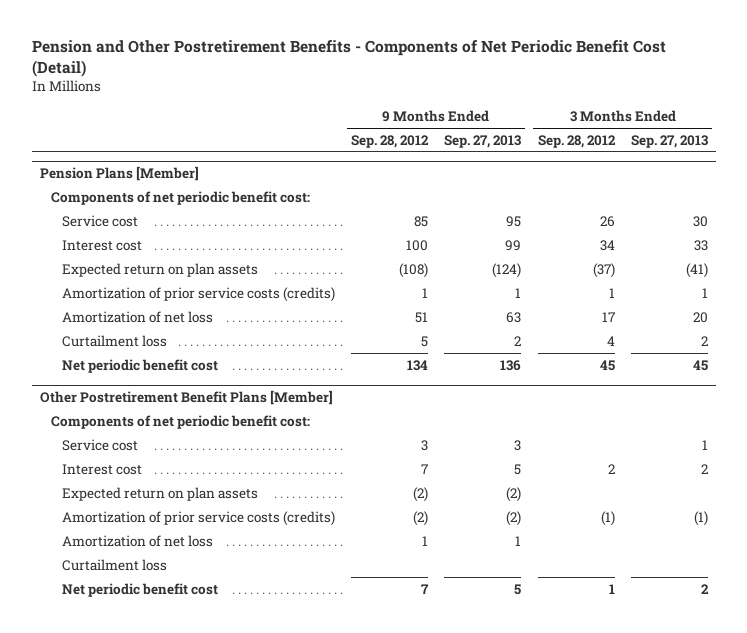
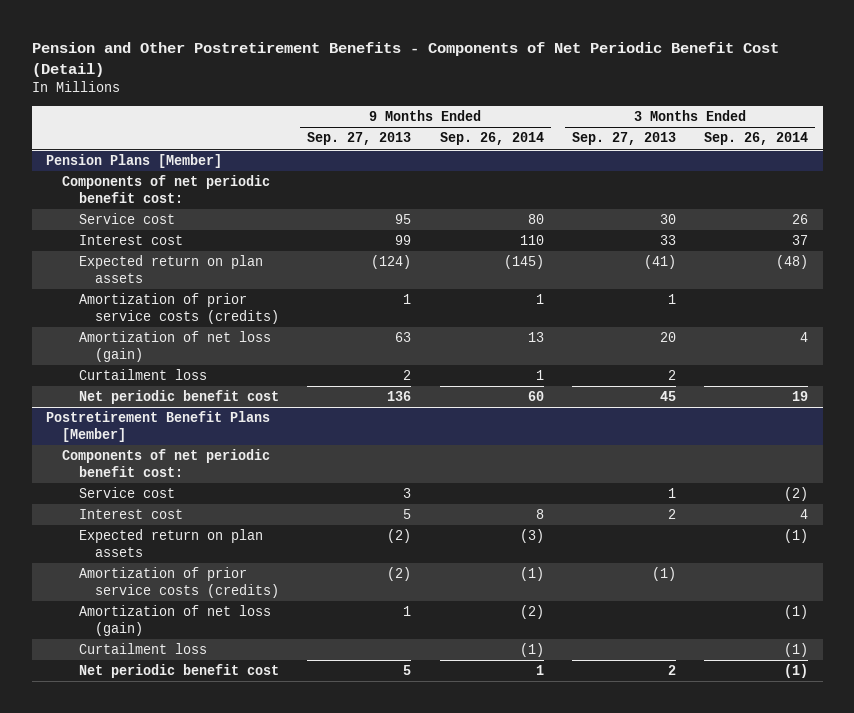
[351,134,430,148] Sep. 28, 2012 -> none
[537,134,616,148] Sep. 28, 2012 -> none
none -> [439,132,544,146] Sep. 26, 2014
none -> [704,132,809,146] Sep. 26, 2014
[62,310,214,323] Amortization of net loss -> [78,331,271,363] Amortization of net loss (gain)
[39,390,333,406] Other Postretirement Benefit Plans [Member] -> [45,411,270,443] Postretirement Benefit Plans [Member]
[62,534,214,547] Amortization of net loss -> [78,605,271,637] Amortization of net loss (gain)

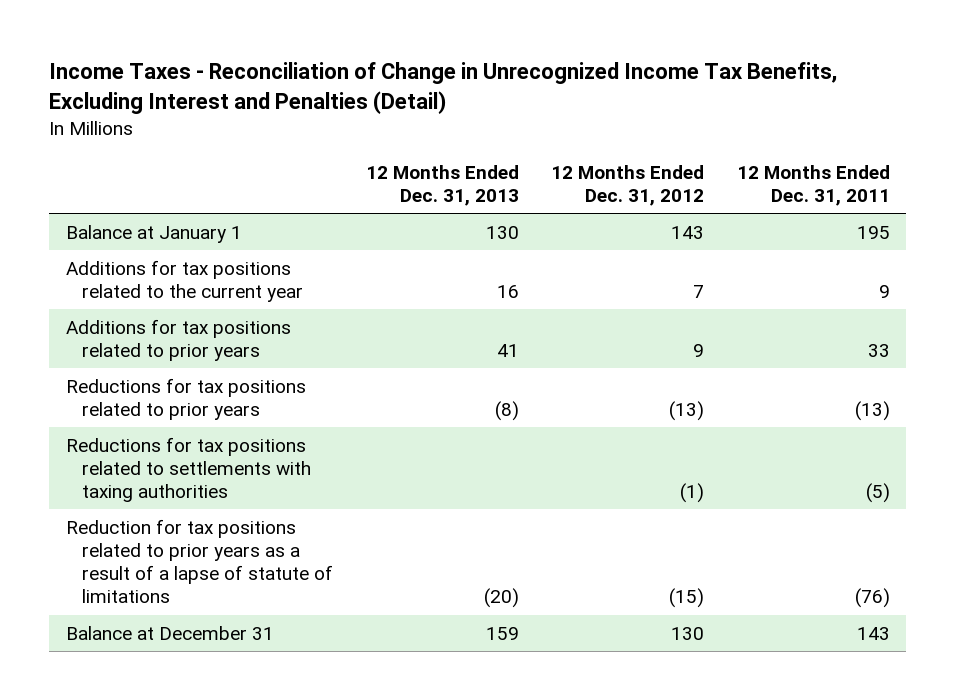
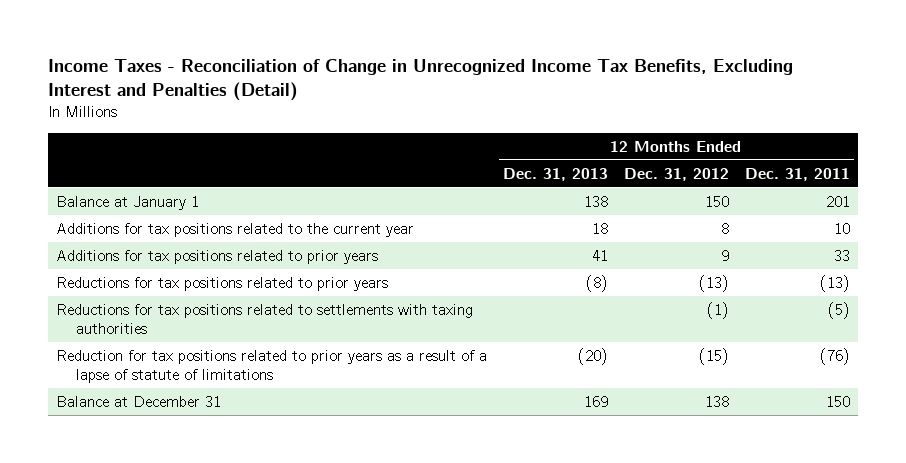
[485,225,519,239] 130 -> [584,195,609,207] 138
[671,225,705,239] 143 -> [704,195,729,207] 150
[856,225,890,239] 195 -> [825,195,850,207] 201
[496,285,519,299] 16 -> [592,222,609,234] 18
[693,285,705,299] 7 -> [720,222,729,234] 8
[878,285,890,299] 9 -> [833,222,850,234] 10
[485,626,519,640] 159 -> [584,395,609,407] 169
[671,626,705,640] 130 -> [704,395,729,407] 138
[856,626,890,640] 143 -> [825,395,850,407] 150

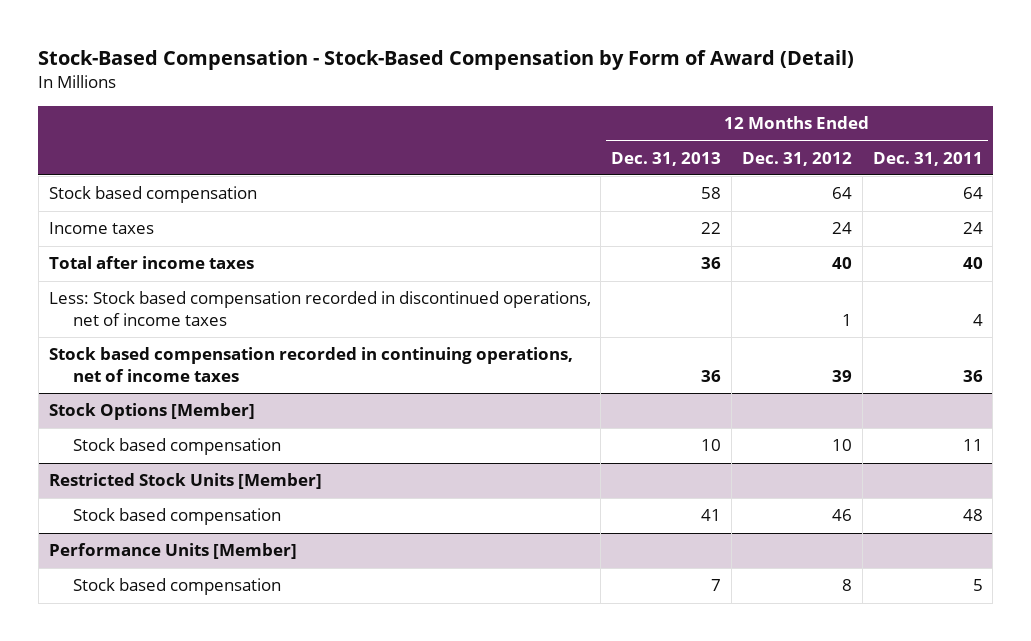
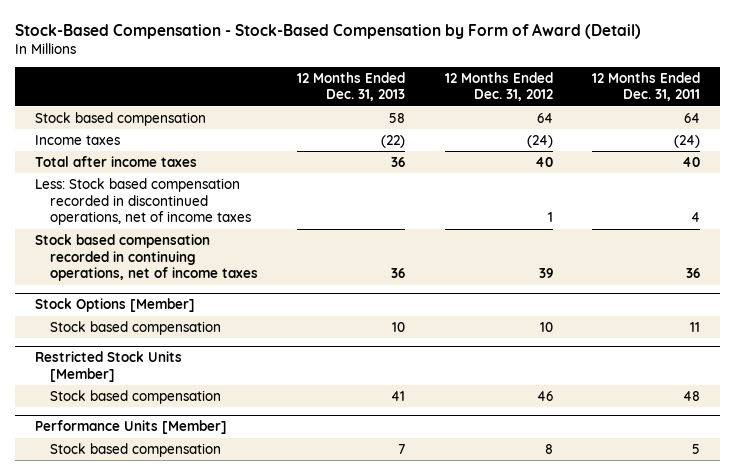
[701,222,722,235] 22 -> [381,134,406,148] (22)
[831,222,852,235] 24 -> [526,134,553,148] (24)
[962,222,983,235] 24 -> [673,134,700,148] (24)

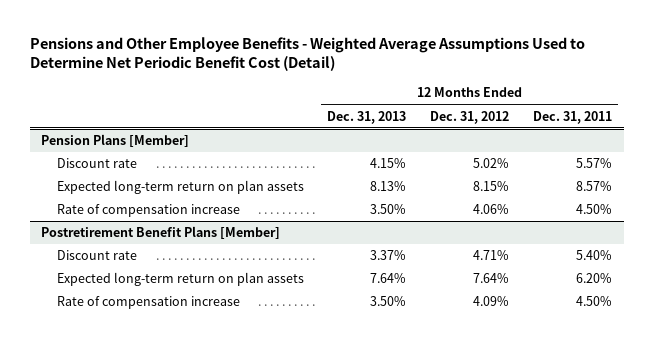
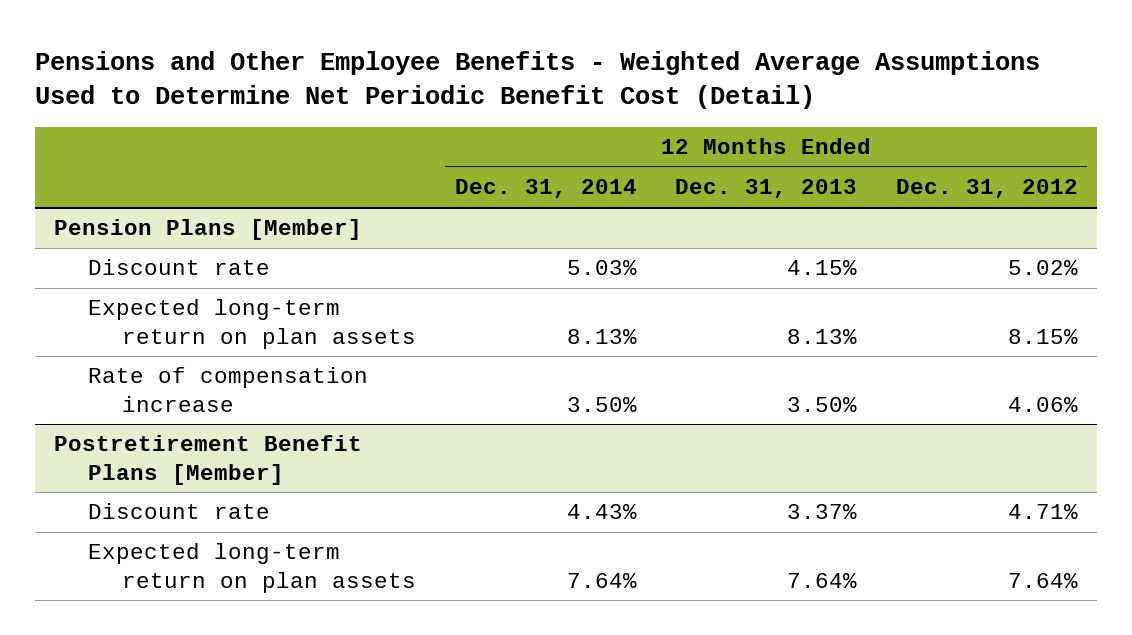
[533,110,613,124] Dec. 31, 2011 -> none
none -> [454,179,637,199] Dec. 31, 2014
[56,296,240,310] Rate of compensation increase -> none

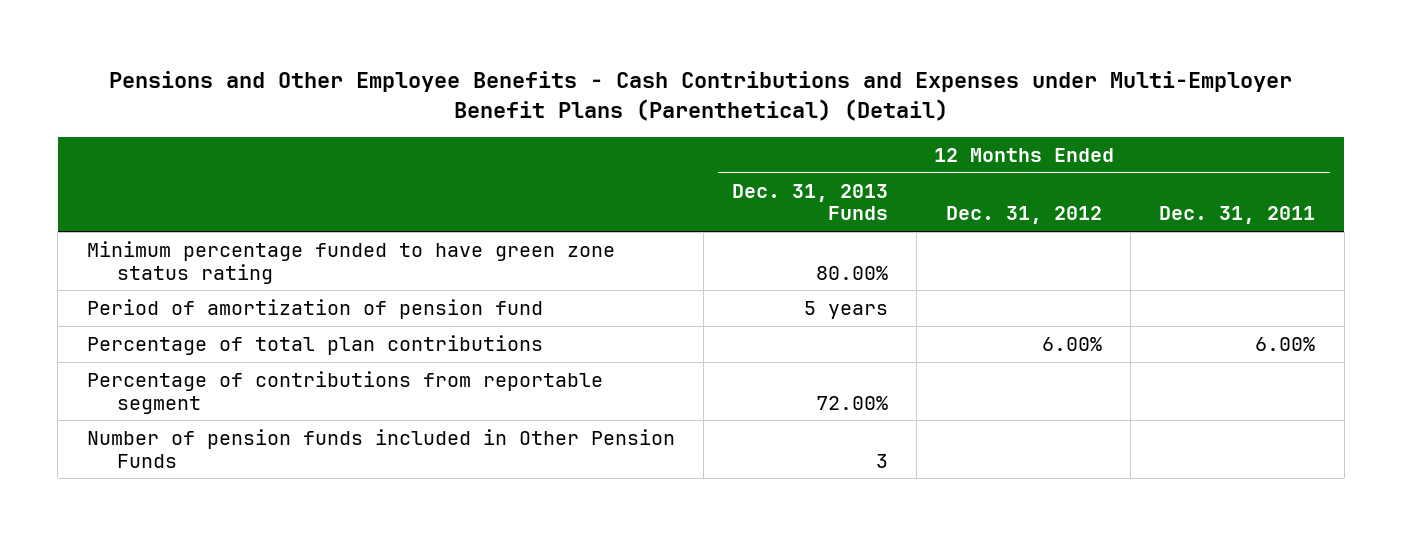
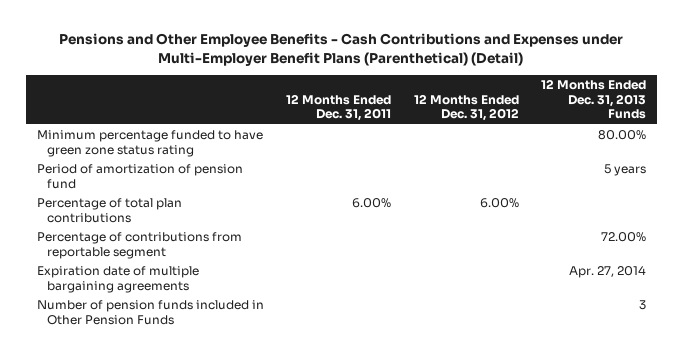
none -> [37,265,200,293] Expiration date of multiple bargaining agreements

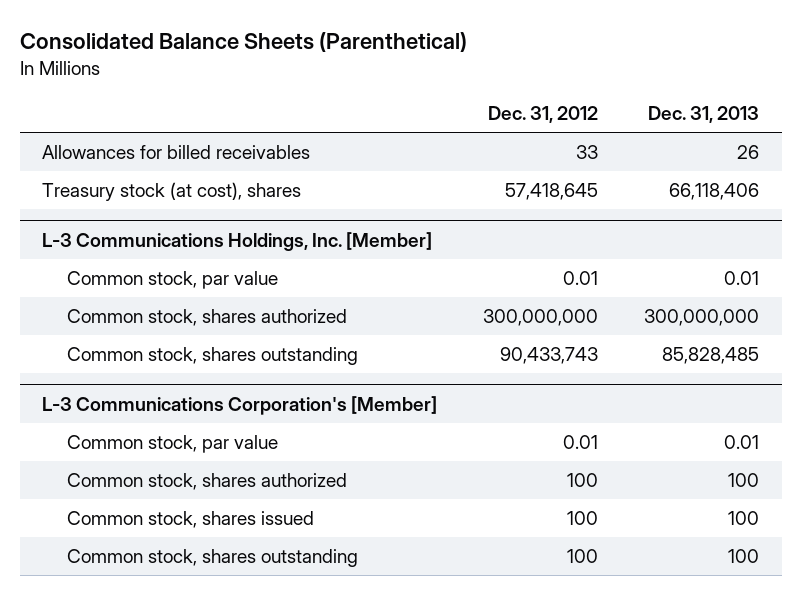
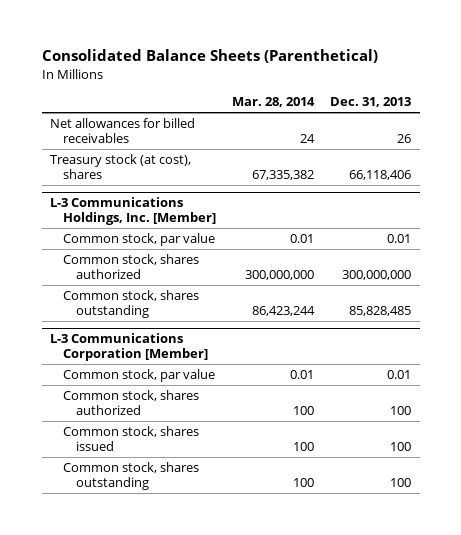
[488,106,599,124] Dec. 31, 2012 -> none
none -> [232,97,316,108] Mar. 28, 2014
[42,144,311,159] Allowances for billed receivables -> [50,117,196,143] Net allowances for billed receivables
[42,395,438,415] L-3 Communications Corporation's [Member] -> [50,333,208,362] L-3 Communications Corporation [Member]

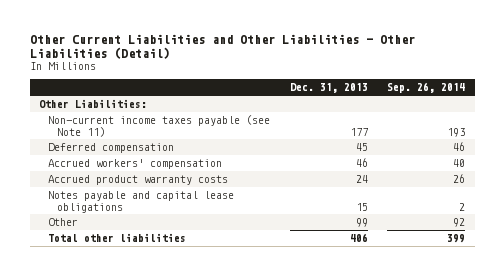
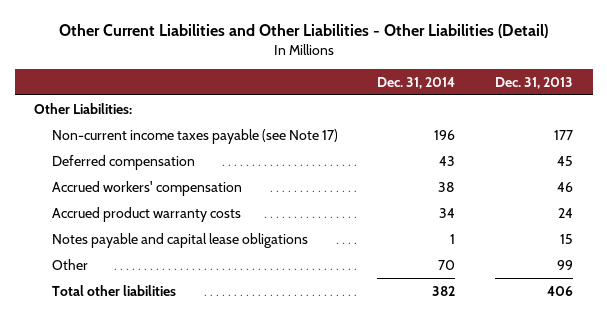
[387,82,466,94] Sep. 26, 2014 -> none
none -> [377,76,456,89] Dec. 31, 2014
[48,115,271,137] Non-current income taxes payable (see Note 11) -> [51,128,338,144] Non-current income taxes payable (see Note 17)

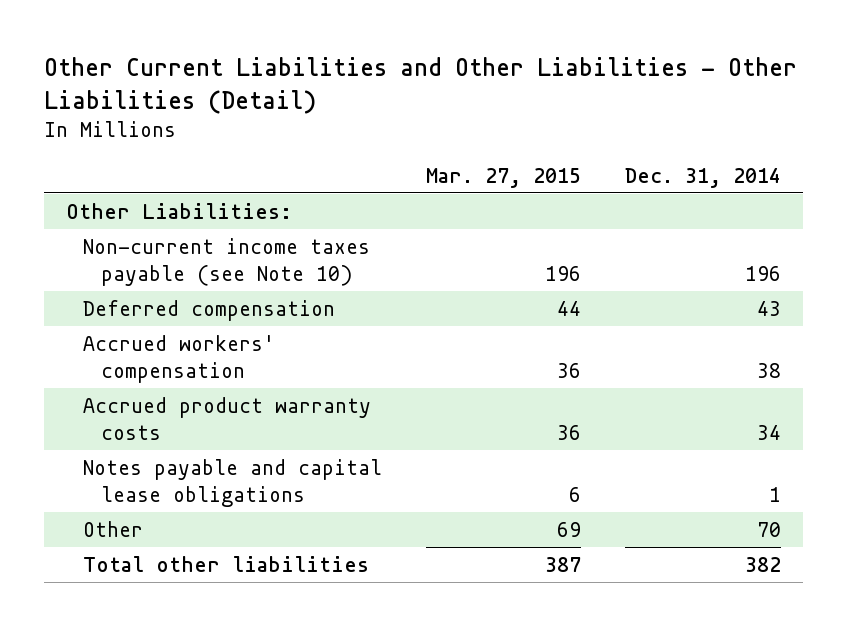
[494,76,573,89] Dec. 31, 2013 -> none
none -> [425,167,581,188] Mar. 27, 2015
[51,128,338,144] Non-current income taxes payable (see Note 17) -> [83,237,371,286] Non-current income taxes payable (see Note 10)

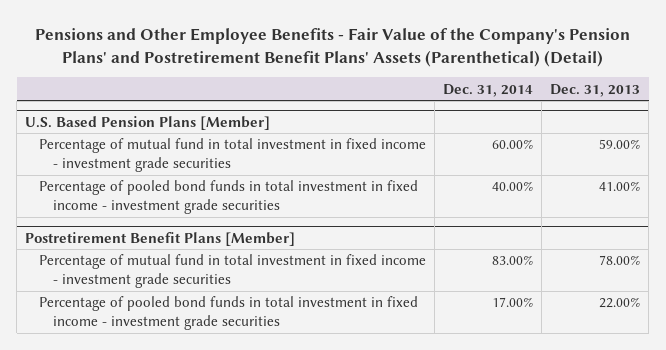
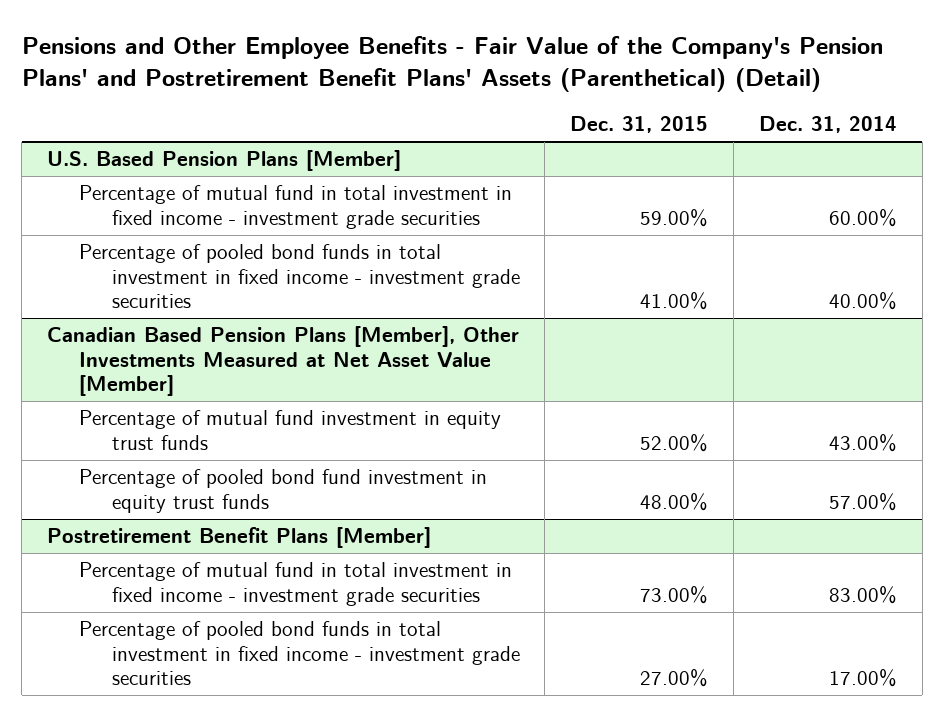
[550,83,641,97] Dec. 31, 2013 -> none
none -> [570,116,709,134] Dec. 31, 2015
none -> [47,326,520,397] Canadian Based Pension Plans [Member], Other Investments Measured at Net Asset Value [Member]
none -> [79,410,502,450] Percentage of mutual fund investment in equity trust funds
none -> [79,469,488,513] Percentage of pooled bond fund investment in equity trust funds

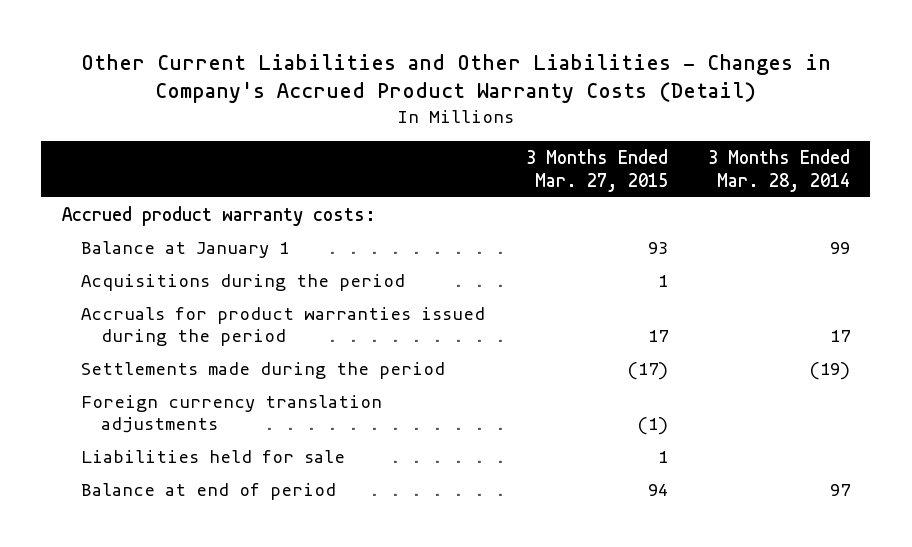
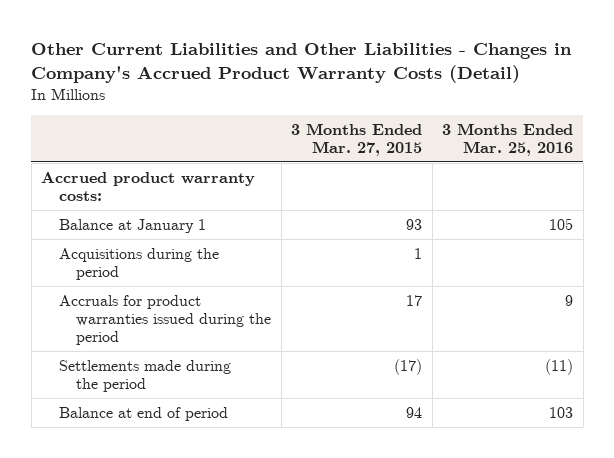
[708,149,851,192] 3 Months Ended Mar. 28, 2014 -> none
none -> [442,122,574,156] 3 Months Ended Mar. 25, 2016
[81,394,383,434] Foreign currency translation adjustments -> none
[81,449,346,463] Liabilities held for sale -> none

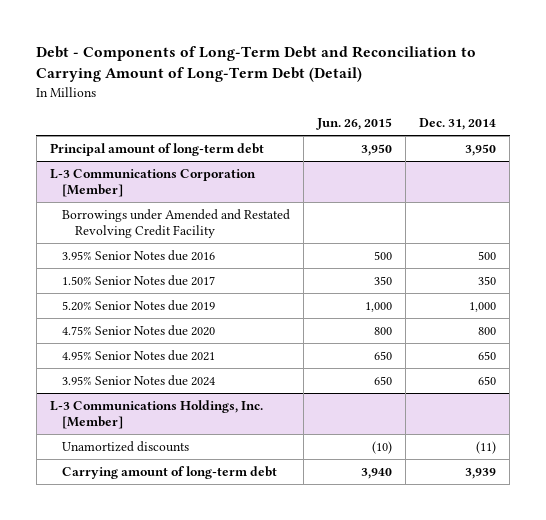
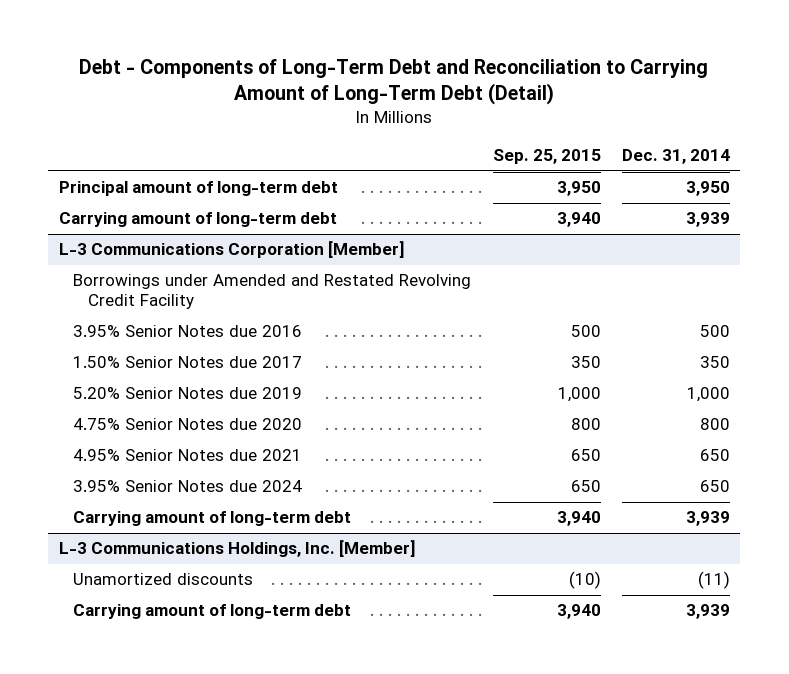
[316,118,393,131] Jun. 26, 2015 -> none
none -> [492,149,601,165] Sep. 25, 2015
none -> [58,212,337,228] Carrying amount of long-term debt
none -> [73,511,352,527] Carrying amount of long-term debt

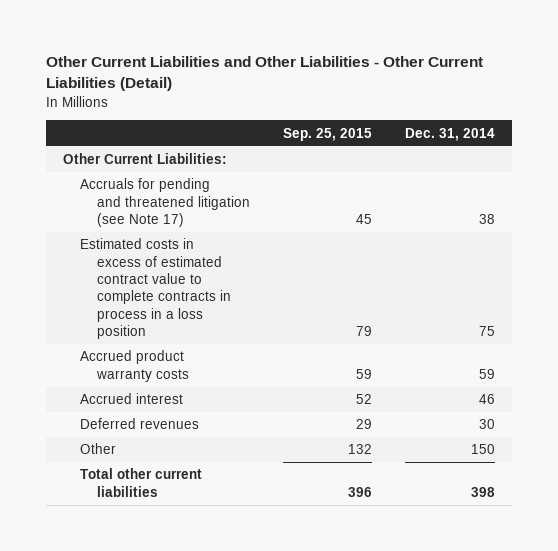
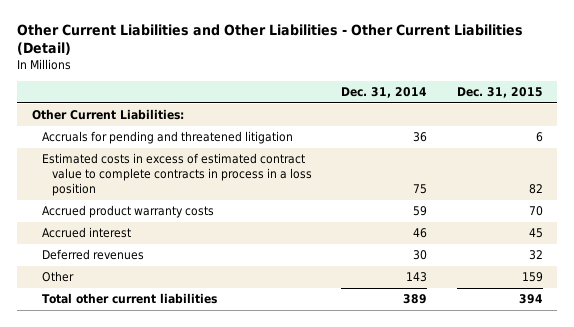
[282,127,372,141] Sep. 25, 2015 -> none
none -> [456,86,543,98] Dec. 31, 2015
[79,178,250,228] Accruals for pending and threatened litigation (see Note 17) -> [41,131,293,145] Accruals for pending and threatened litigation
[479,214,496,225] 38 -> [413,132,428,143] 36
[471,444,496,455] 150 -> [406,272,428,283] 143
[471,486,496,497] 398 -> [403,294,428,305] 389

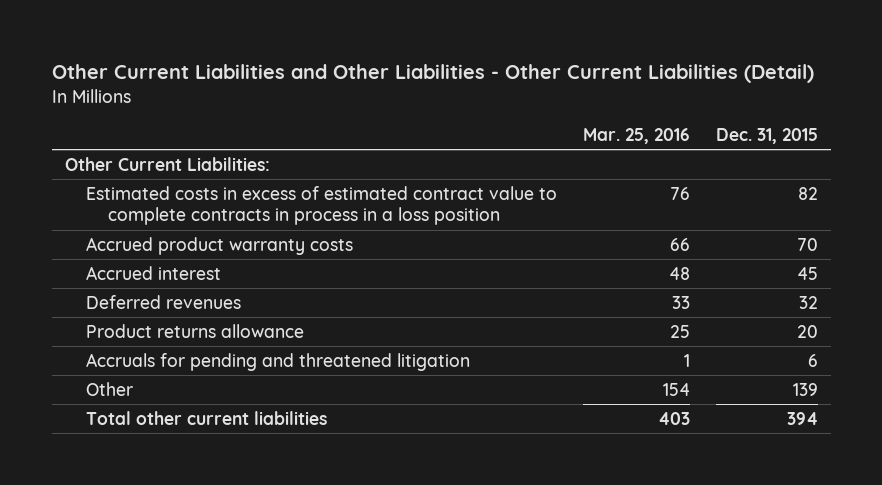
[341,86,428,98] Dec. 31, 2014 -> none
none -> [582,127,690,144] Mar. 25, 2016
none -> [86,323,305,338] Product returns allowance
[41,131,293,145] Accruals for pending and threatened litigation -> [86,352,471,371] Accruals for pending and threatened litigation
[521,272,543,283] 159 -> [792,382,818,396] 139

